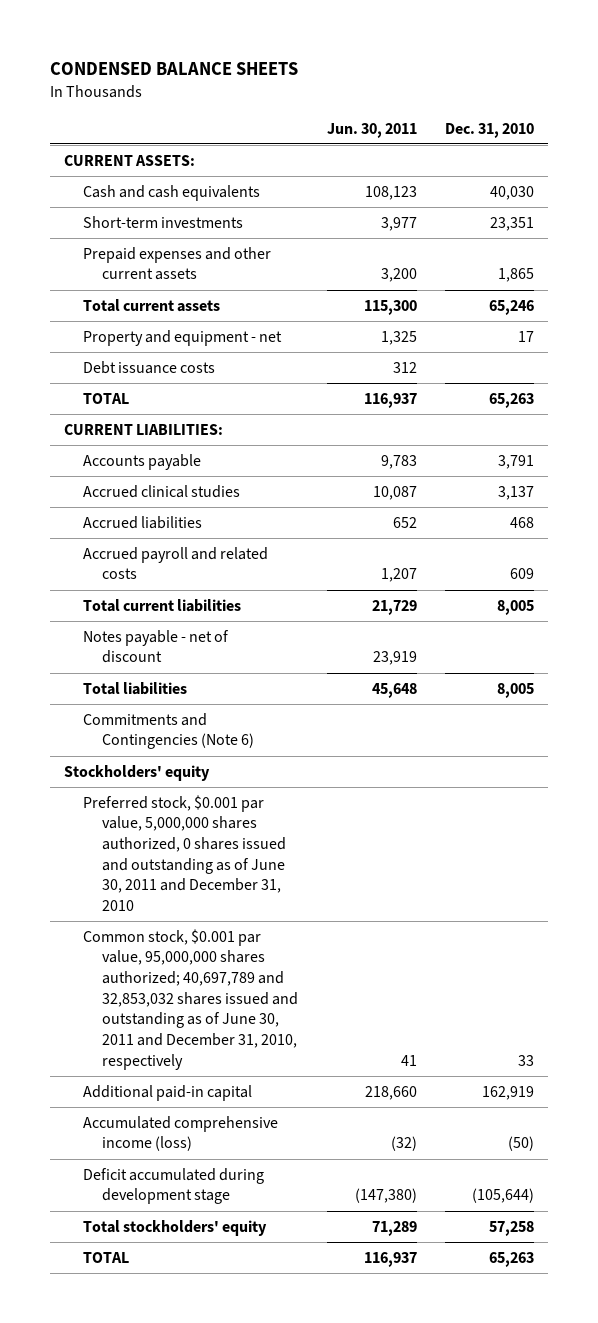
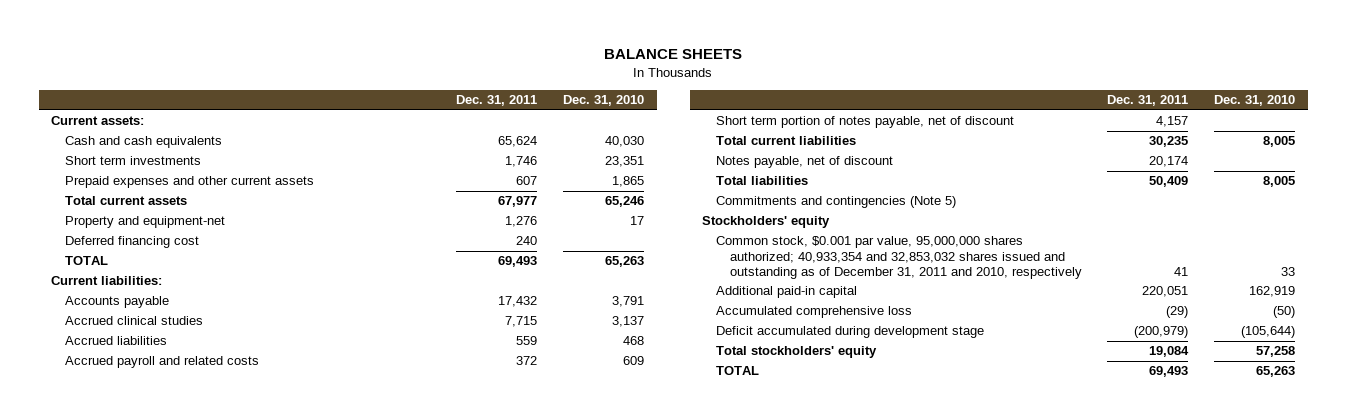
[50,61,299,75] CONDENSED BALANCE SHEETS -> [604,49,743,60] BALANCE SHEETS
[326,122,417,138] Jun. 30, 2011 -> none
none -> [456,95,538,107] Dec. 31, 2011
[64,154,196,166] CURRENT ASSETS: -> [51,116,145,126] Current assets:
[83,215,244,228] Short-term investments -> [65,156,202,166] Short term investments
[83,329,283,346] Property and equipment - net -> [65,216,226,229] Property and equipment-net
[83,360,216,374] Debt issuance costs -> [65,236,200,249] Deferred financing cost
[64,423,224,435] CURRENT LIABILITIES: -> [51,276,163,286] Current liabilities:
none -> [716,116,1015,129] Short term portion of notes payable, net of discount
[83,629,230,664] Notes payable - net of discount -> [716,156,894,169] Notes payable, net of discount
[83,712,255,750] Commitments and Contingencies (Note 6) -> [716,196,957,209] Commitments and contingencies (Note 5)
[83,794,287,911] Preferred stock, $0.001 par value, 5,000,000 shares authorized, 0 shares issued and outstanding as of June 30, 2011 and December 31, 2010 -> none
[83,928,299,1070] Common stock, $0.001 par value, 95,000,000 shares authorized; 40,697,789 and 32,853,032 shares issued and outstanding as of June 30, 2011 and December 31, 2010, respectively -> [716,236,1082,279] Common stock, $0.001 par value, 95,000,000 shares authorized; 40,933,354 and 32,853,032 shares issued and outstanding as of December 31, 2011 and 2010, respectively
[83,1115,279,1152] Accumulated comprehensive income (loss) -> [716,306,913,319] Accumulated comprehensive loss

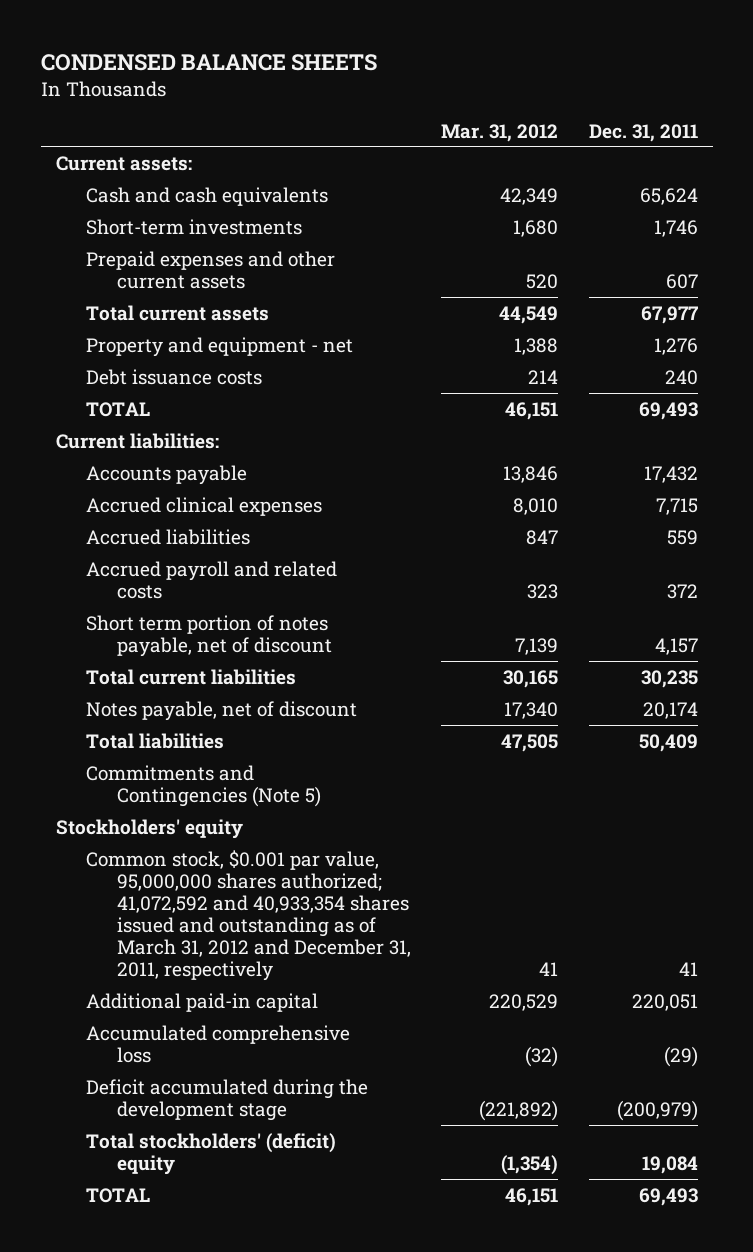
[604,49,743,60] BALANCE SHEETS -> [40,54,377,72] CONDENSED BALANCE SHEETS
[562,95,644,107] Dec. 31, 2010 -> none
none -> [441,123,559,142] Mar. 31, 2012
[65,156,202,166] Short term investments -> [86,218,303,235] Short-term investments
[65,216,226,229] Property and equipment-net -> [86,336,354,357] Property and equipment - net
[65,236,200,249] Deferred financing cost -> [86,368,263,385] Debt issuance costs
[65,316,204,326] Accrued clinical studies -> [86,496,323,516] Accrued clinical expenses
[716,196,957,209] Commitments and contingencies (Note 5) -> [86,764,321,807] Commitments and Contingencies (Note 5)
[716,236,1082,279] Common stock, $0.001 par value, 95,000,000 shares authorized; 40,933,354 and 32,853,032 shares issued and outstanding as of December 31, 2011 and 2010, respectively -> [86,849,411,981] Common stock, $0.001 par value, 95,000,000 shares authorized; 41,072,592 and 40,933,354 shares issued and outstanding as of March 31, 2012 and December 31, 2011, respectively
[716,326,985,339] Deficit accumulated during development stage -> [86,1078,369,1121] Deficit accumulated during the development stage
[716,346,878,359] Total stockholders' equity -> [86,1132,337,1175] Total stockholders' (deficit) equity

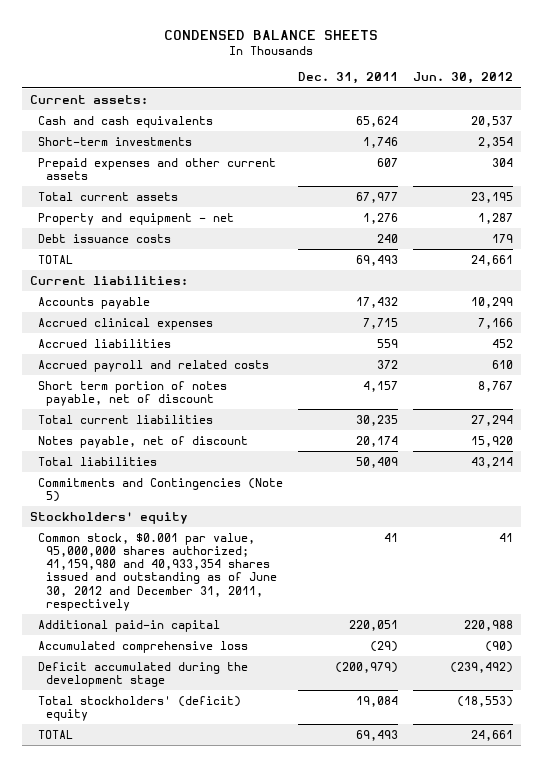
[441,123,559,142] Mar. 31, 2012 -> none
none -> [413,72,514,85] Jun. 30, 2012
[86,849,411,981] Common stock, $0.001 par value, 95,000,000 shares authorized; 41,072,592 and 40,933,354 shares issued and outstanding as of March 31, 2012 and December 31, 2011, respectively -> [37,532,277,611] Common stock, $0.001 par value, 95,000,000 shares authorized; 41,159,980 and 40,933,354 shares issued and outstanding as of June 30, 2012 and December 31, 2011, respectively

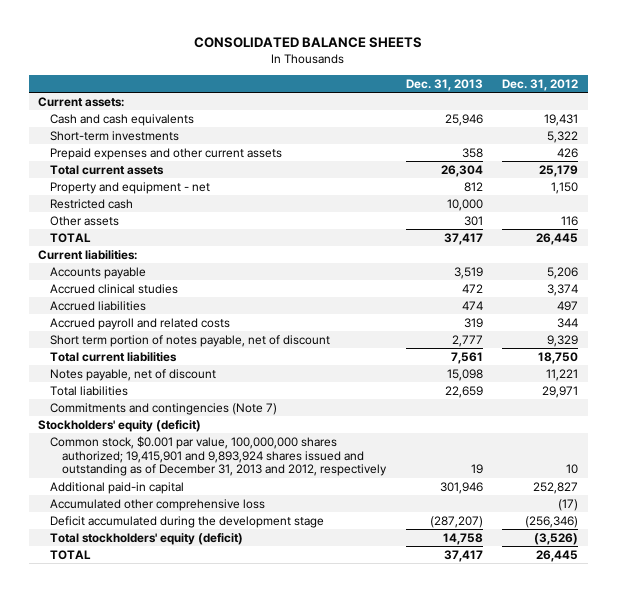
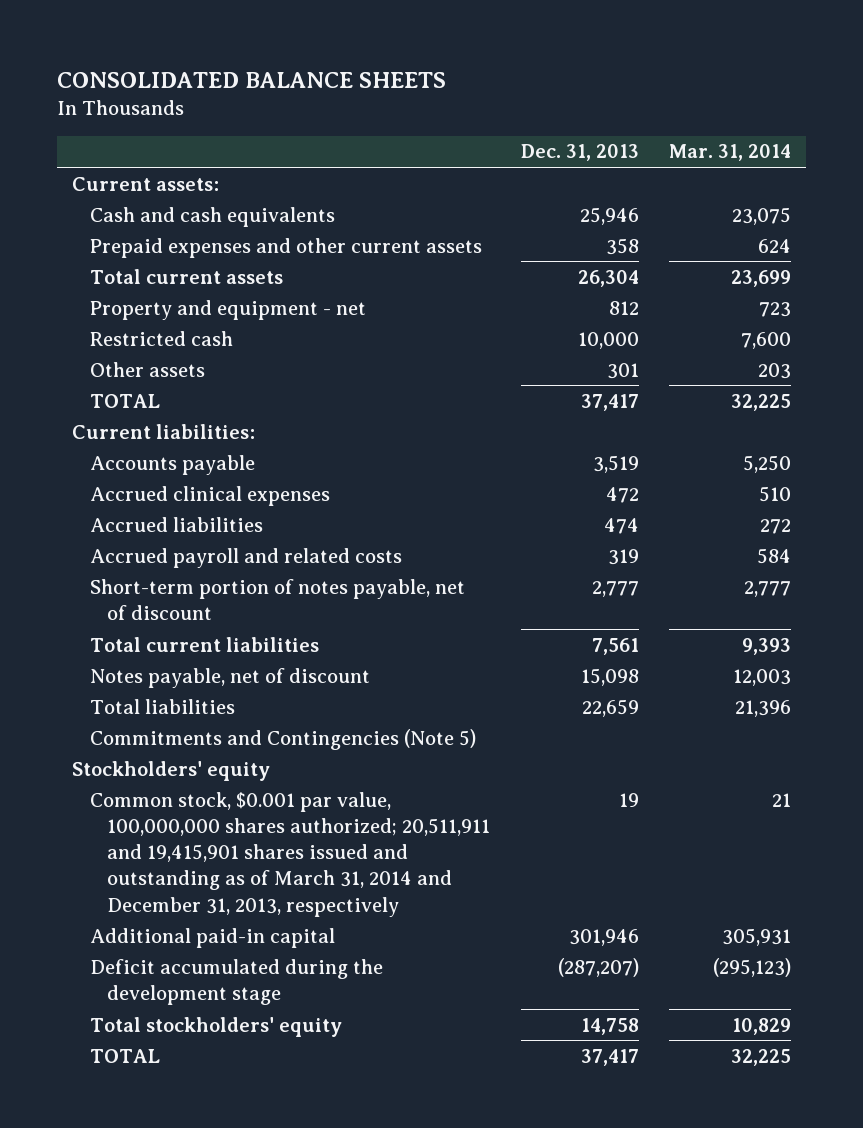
[502,78,579,91] Dec. 31, 2012 -> none
none -> [669,144,792,162] Mar. 31, 2014
[50,130,180,141] Short-term investments -> none
[50,283,179,294] Accrued clinical studies -> [89,485,330,506] Accrued clinical expenses
[50,334,331,347] Short term portion of notes payable, net of discount -> [89,578,465,620] Short-term portion of notes payable, net of discount
[50,402,278,415] Commitments and contingencies (Note 7) -> [89,728,476,750] Commitments and Contingencies (Note 5)
[38,419,202,432] Stockholders' equity (deficit) -> [72,760,271,781] Stockholders' equity
[50,435,388,477] Common stock, $0.001 par value, 100,000,000 shares authorized; 19,415,901 and 9,893,924 shares issued and outstanding as of December 31, 2013 and 2012, respectively -> [89,791,491,917] Common stock, $0.001 par value, 100,000,000 shares authorized; 20,511,911 and 19,415,901 shares issued and outstanding as of March 31, 2014 and December 31, 2013, respectively
[50,498,266,511] Accumulated other comprehensive loss -> none
[50,532,244,545] Total stockholders' equity (deficit) -> [89,1016,342,1037] Total stockholders' equity

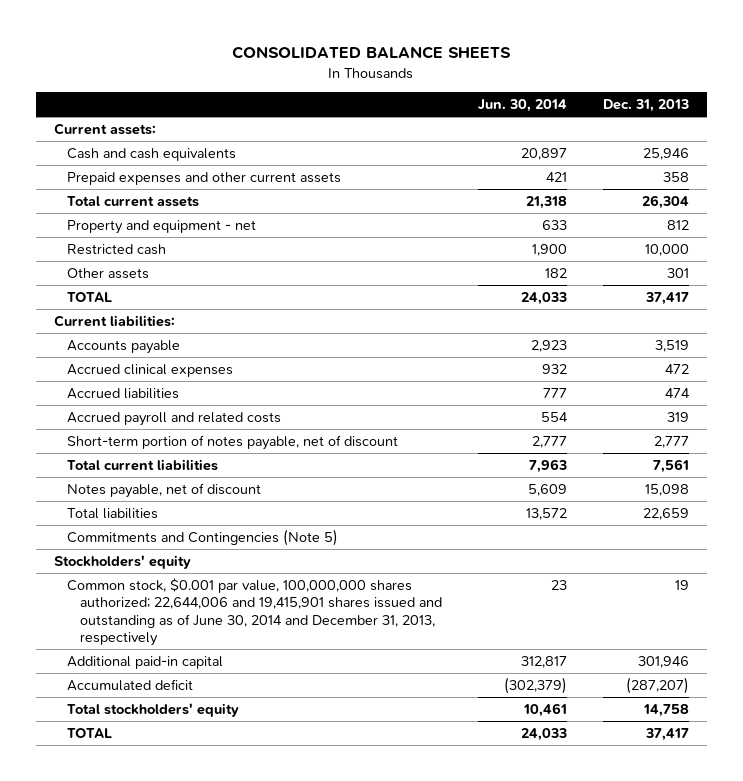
[669,144,792,162] Mar. 31, 2014 -> none
none -> [478,99,568,113] Jun. 30, 2014
[89,791,491,917] Common stock, $0.001 par value, 100,000,000 shares authorized; 20,511,911 and 19,415,901 shares issued and outstanding as of March 31, 2014 and December 31, 2013, respectively -> [67,577,443,647] Common stock, $0.001 par value, 100,000,000 shares authorized; 22,644,006 and 19,415,901 shares issued and outstanding as of June 30, 2014 and December 31, 2013, respectively
[89,958,383,1005] Deficit accumulated during the development stage -> [67,678,194,691] Accumulated deficit

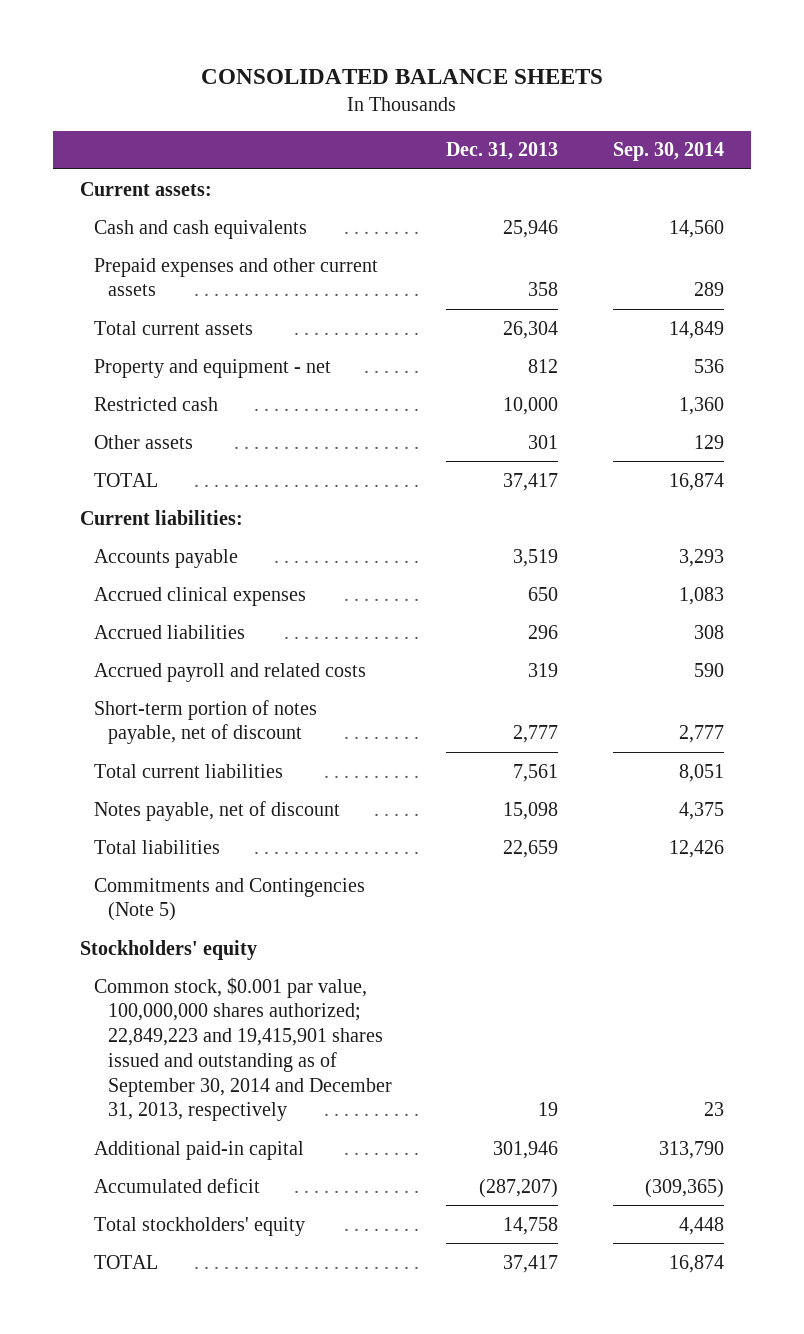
[478,99,568,113] Jun. 30, 2014 -> none
none -> [612,142,724,162] Sep. 30, 2014
[664,363,689,374] 472 -> [528,586,559,601] 650
[664,387,690,398] 474 -> [528,624,559,639] 296
[67,577,443,647] Common stock, $0.001 par value, 100,000,000 shares authorized; 22,644,006 and 19,415,901 shares issued and outstanding as of June 30, 2014 and December 31, 2013, respectively -> [93,976,392,1122] Common stock, $0.001 par value, 100,000,000 shares authorized; 22,849,223 and 19,415,901 shares issued and outstanding as of September 30, 2014 and December 31, 2013, respectively

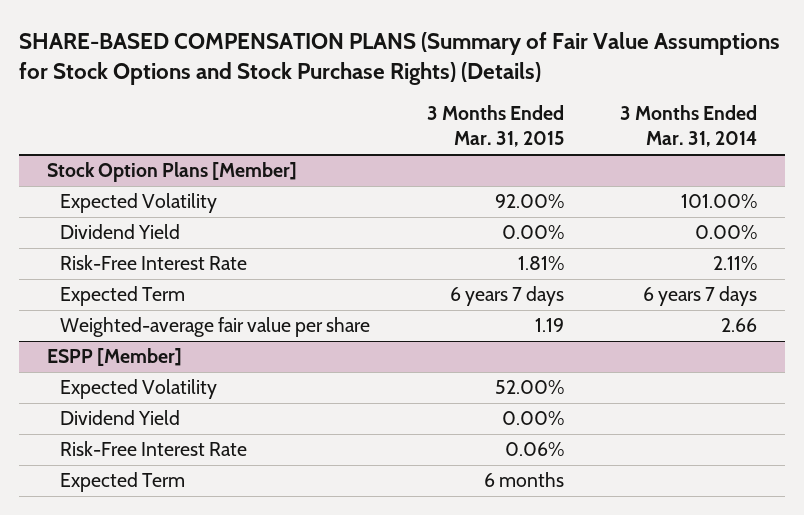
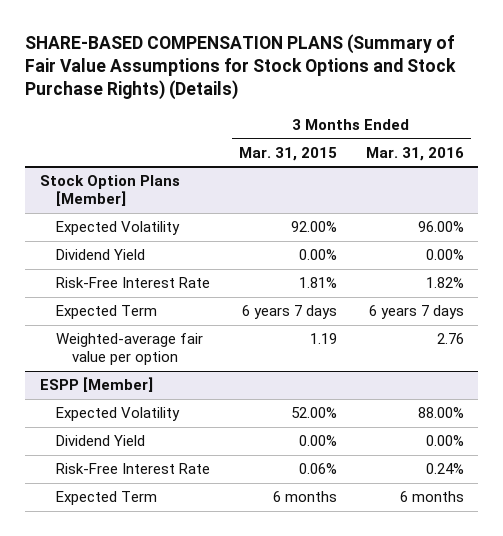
[619,105,757,148] 3 Months Ended Mar. 31, 2014 -> none
none -> [365,146,464,161] Mar. 31, 2016
[60,317,371,338] Weighted-average fair value per share -> [55,333,203,365] Weighted-average fair value per option

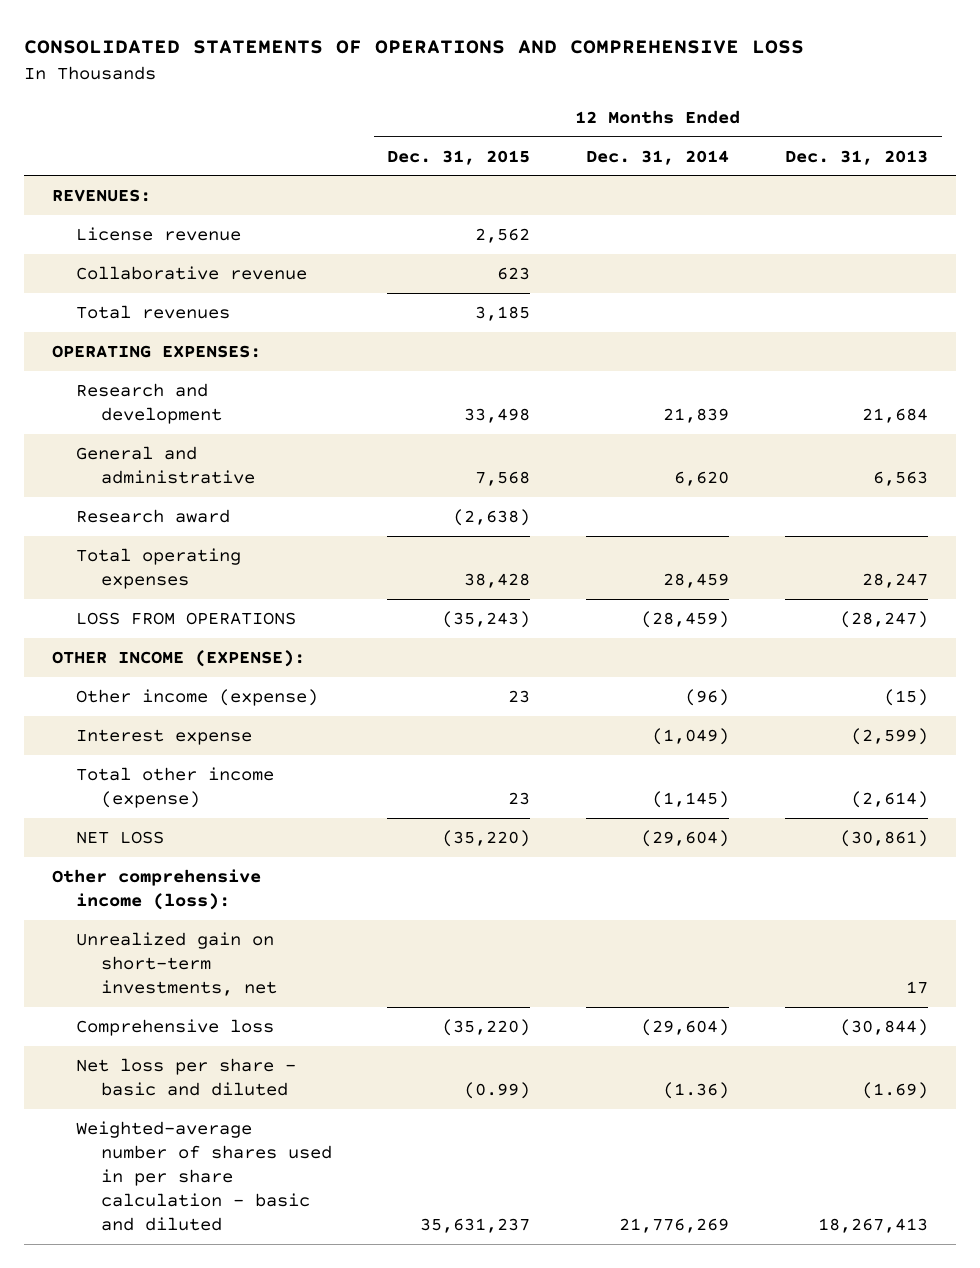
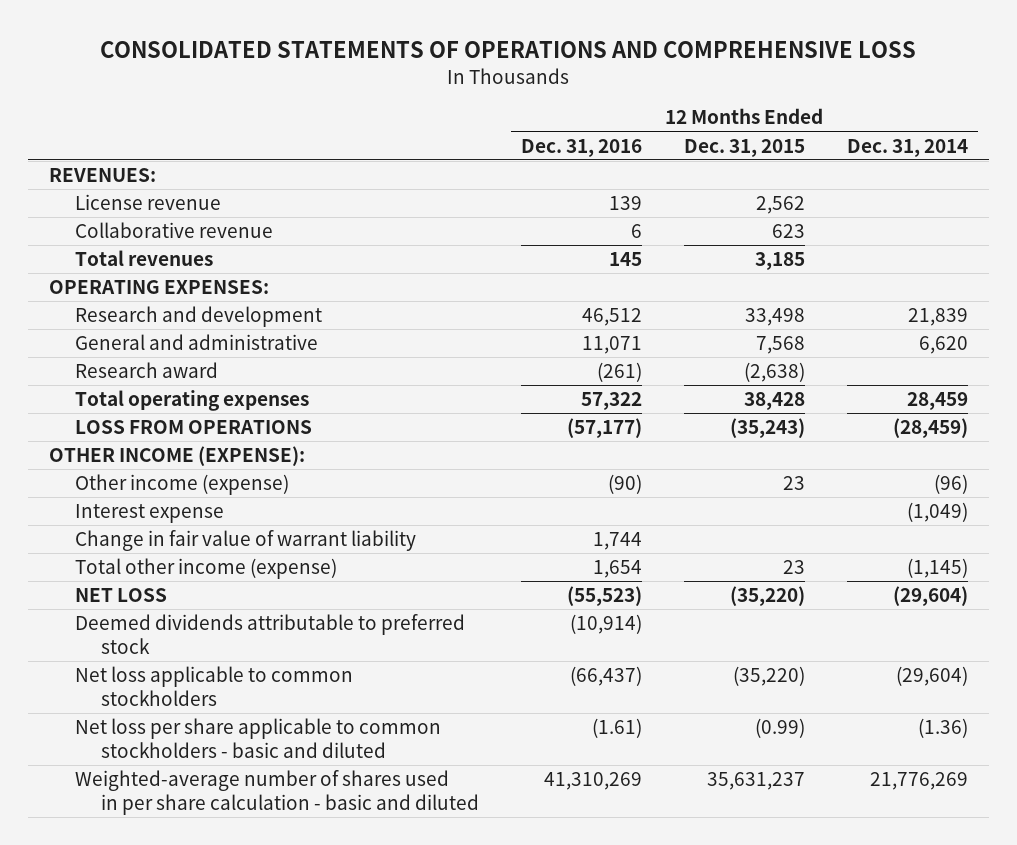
[785,149,929,165] Dec. 31, 2013 -> none
none -> [521,138,643,157] Dec. 31, 2016
none -> [75,530,417,552] Change in fair value of warrant liability
[52,868,262,910] Other comprehensive income (loss): -> none
[76,931,277,996] Unrealized gain on short-term investments, net -> none
none -> [75,614,466,654] Deemed dividends attributable to preferred stock
[76,1018,275,1036] Comprehensive loss -> [75,666,354,706] Net loss applicable to common stockholders
[76,1057,297,1096] Net loss per share - basic and diluted -> [75,718,442,758] Net loss per share applicable to common stockholders - basic and diluted

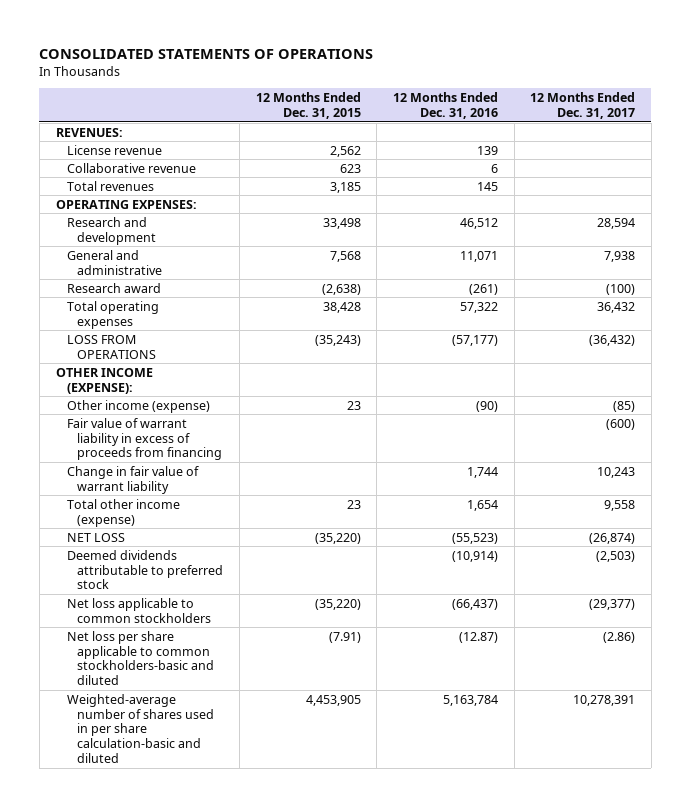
[100,41,917,59] CONSOLIDATED STATEMENTS OF OPERATIONS AND COMPREHENSIVE LOSS -> [39,48,374,59] CONSOLIDATED STATEMENTS OF OPERATIONS
[846,138,968,157] Dec. 31, 2014 -> none
none -> [530,92,636,119] 12 Months Ended Dec. 31, 2017
[75,504,225,524] Interest expense -> none
none -> [66,417,223,461] Fair value of warrant liability in excess of proceeds from financing
[75,718,442,758] Net loss per share applicable to common stockholders - basic and diluted -> [66,630,215,686] Net loss per share applicable to common stockholders-basic and diluted
[592,718,643,739] (1.61) -> [458,631,498,643] (12.87)
[754,718,805,739] (0.99) -> [328,631,361,643] (7.91)
[75,770,480,815] Weighted-average number of shares used in per share calculation - basic and diluted -> [66,693,215,764] Weighted-average number of shares used in per share calculation-basic and diluted
[544,772,643,791] 41,310,269 -> [442,694,498,706] 5,163,784
[706,772,805,791] 35,631,237 -> [305,694,361,706] 4,453,905

